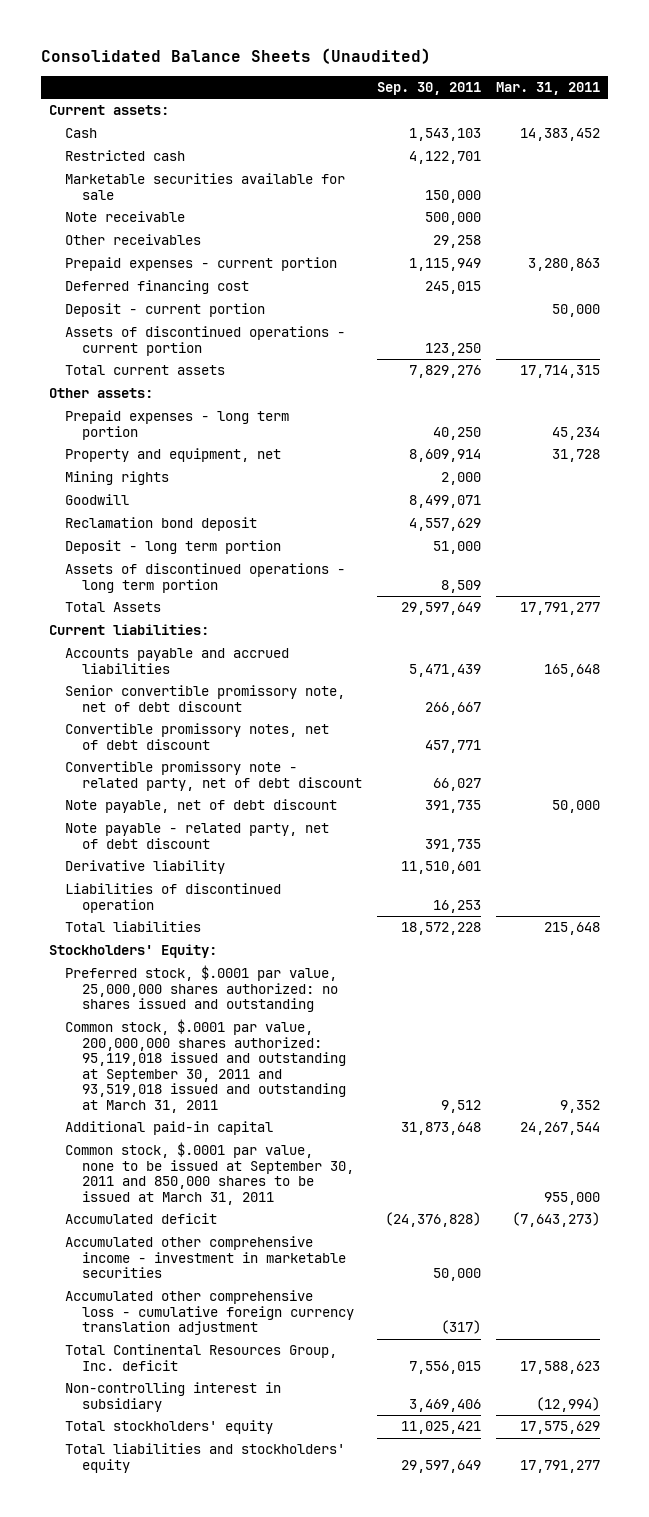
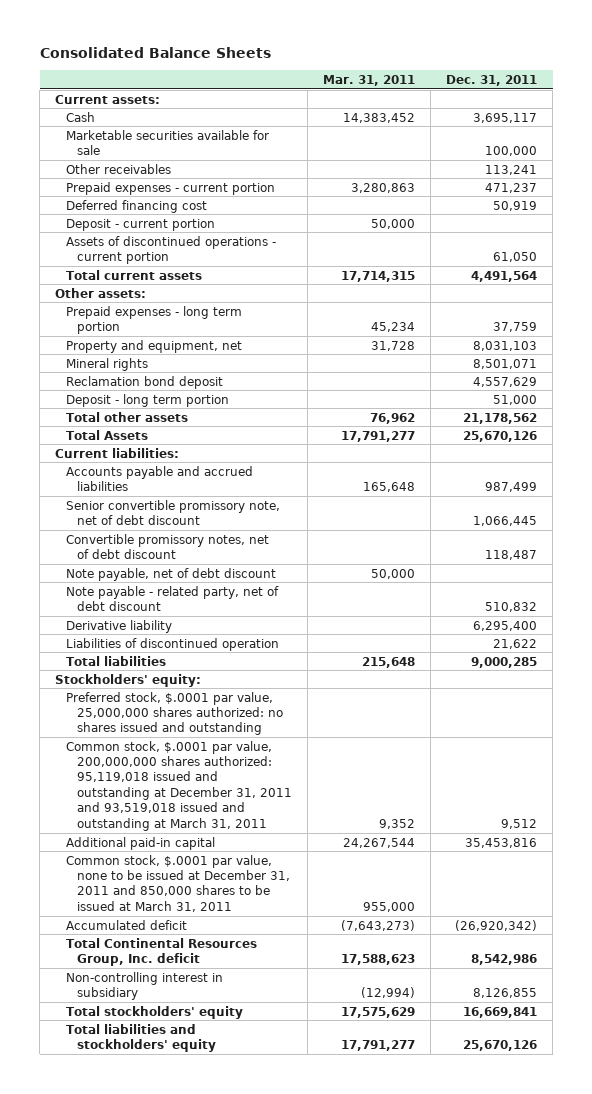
[41,48,432,65] Consolidated Balance Sheets (Unaudited) -> [39,47,271,59] Consolidated Balance Sheets
[377,81,482,95] Sep. 30, 2011 -> none
none -> [445,74,537,86] Dec. 31, 2011
[65,150,186,162] Restricted cash -> none
[65,211,186,223] Note receivable -> none
[65,494,130,506] Goodwill -> none
[65,471,170,486] Mining rights -> [66,357,149,371] Mineral rights
[65,563,346,593] Assets of discontinued operations - long term portion -> none
none -> [66,411,189,422] Total other assets
[65,761,363,791] Convertible promissory note - related party, net of debt discount -> none
[48,944,217,959] Stockholders' Equity: -> [55,673,202,687] Stockholders' equity:
[65,1019,347,1113] Common stock, $.0001 par value, 200,000,000 shares authorized: 95,119,018 issued and outstanding at September 30, 2011 and 93,519,018 issued and outstanding at March 31, 2011 -> [66,740,292,831] Common stock, $.0001 par value, 200,000,000 shares authorized: 95,119,018 issued and outstanding at December 31, 2011 and 93,519,018 issued and outstanding at March 31, 2011
[65,1142,355,1205] Common stock, $.0001 par value, none to be issued at September 30, 2011 and 850,000 shares to be issued at March 31, 2011 -> [66,854,290,912] Common stock, $.0001 par value, none to be issued at December 31, 2011 and 850,000 shares to be issued at March 31, 2011
[65,1236,347,1279] Accumulated other comprehensive income - investment in marketable securities -> none
[65,1290,355,1336] Accumulated other comprehensive loss - cumulative foreign currency translation adjustment -> none

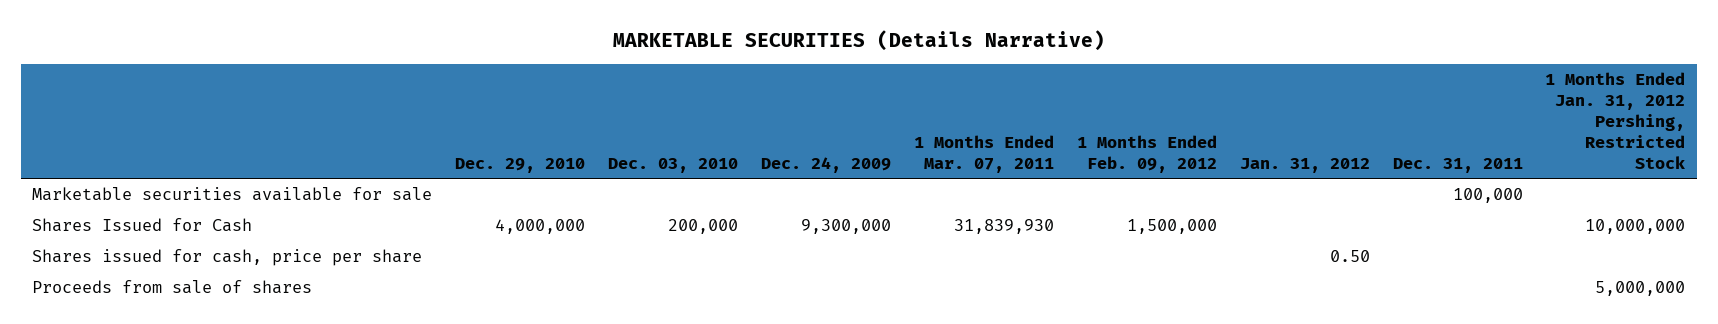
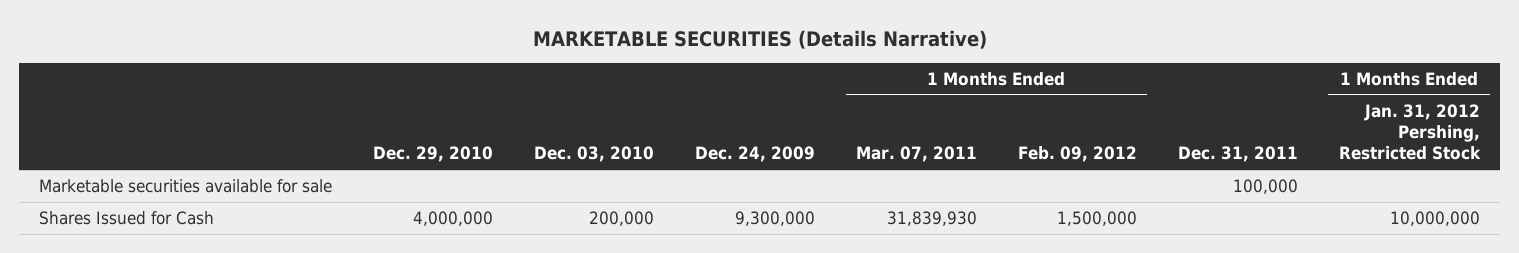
[1239,157,1370,173] Jan. 31, 2012 -> none
[32,249,423,267] Shares issued for cash, price per share -> none
[32,280,313,295] Proceeds from sale of shares -> none

